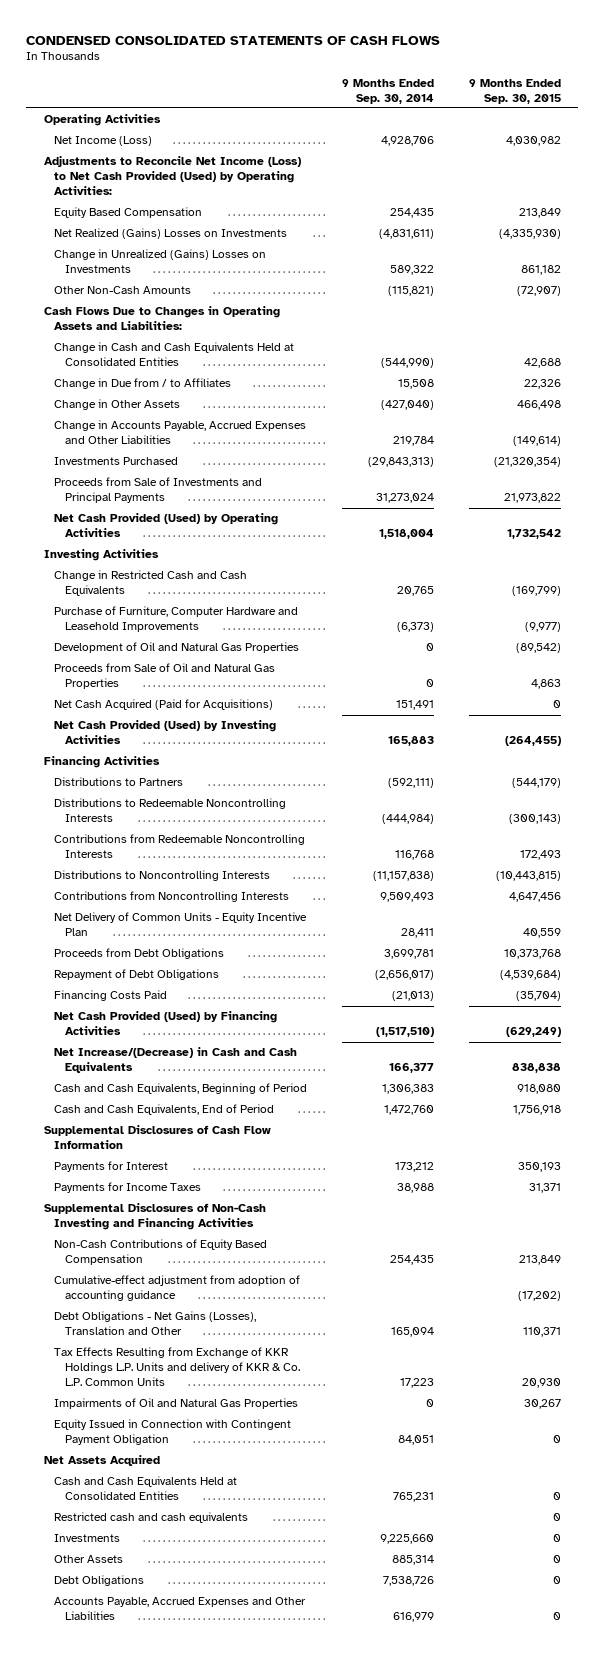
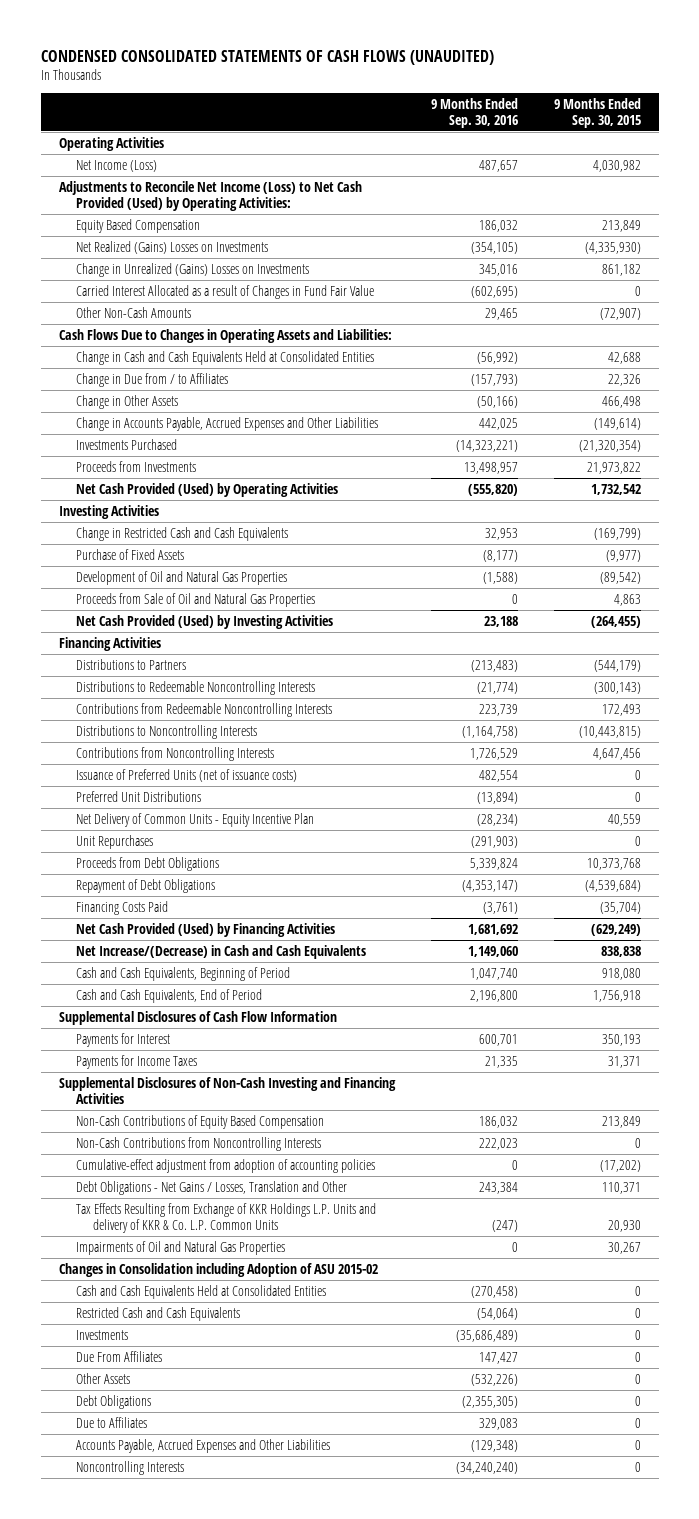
[26,35,441,45] CONDENSED CONSOLIDATED STATEMENTS OF CASH FLOWS -> [40,49,494,65] CONDENSED CONSOLIDATED STATEMENTS OF CASH FLOWS (UNAUDITED)
[342,78,435,104] 9 Months Ended Sep. 30, 2014 -> none
none -> [430,97,518,128] 9 Months Ended Sep. 30, 2016
none -> [75,284,374,299] Carried Interest Allocated as a result of Changes in Fund Fair Value
[54,477,263,504] Proceeds from Sale of Investments and Principal Payments -> [75,460,196,472] Proceeds from Investments
[54,606,299,633] Purchase of Furniture, Computer Hardware and Leasehold Improvements -> [75,548,184,560] Purchase of Fixed Assets
[54,699,274,711] Net Cash Acquired (Paid for Acquisitions) -> none
none -> [75,768,297,782] Issuance of Preferred Units (net of issuance costs)
none -> [75,790,201,802] Preferred Unit Distributions
none -> [75,834,153,849] Unit Repurchases
none -> [75,1136,321,1151] Non-Cash Contributions from Noncontrolling Interests
[54,1275,301,1302] Cumulative-effect adjustment from adoption of accounting guidance -> [75,1158,375,1173] Cumulative-effect adjustment from adoption of accounting policies
[54,1311,257,1336] Debt Obligations - Net Gains (Losses), Translation and Other -> [75,1180,347,1195] Debt Obligations - Net Gains / Losses, Translation and Other
[54,1419,292,1446] Equity Issued in Connection with Contingent Payment Obligation -> none
[43,1455,160,1467] Net Assets Acquired -> [58,1262,378,1277] Changes in Consolidation including Adoption of ASU 2015-02
[54,1512,249,1524] Restricted cash and cash equivalents -> [75,1306,240,1321] Restricted Cash and Cash Equivalents
none -> [75,1350,162,1362] Due From Affiliates
none -> [75,1416,147,1428] Due to Affiliates
none -> [75,1460,184,1475] Noncontrolling Interests

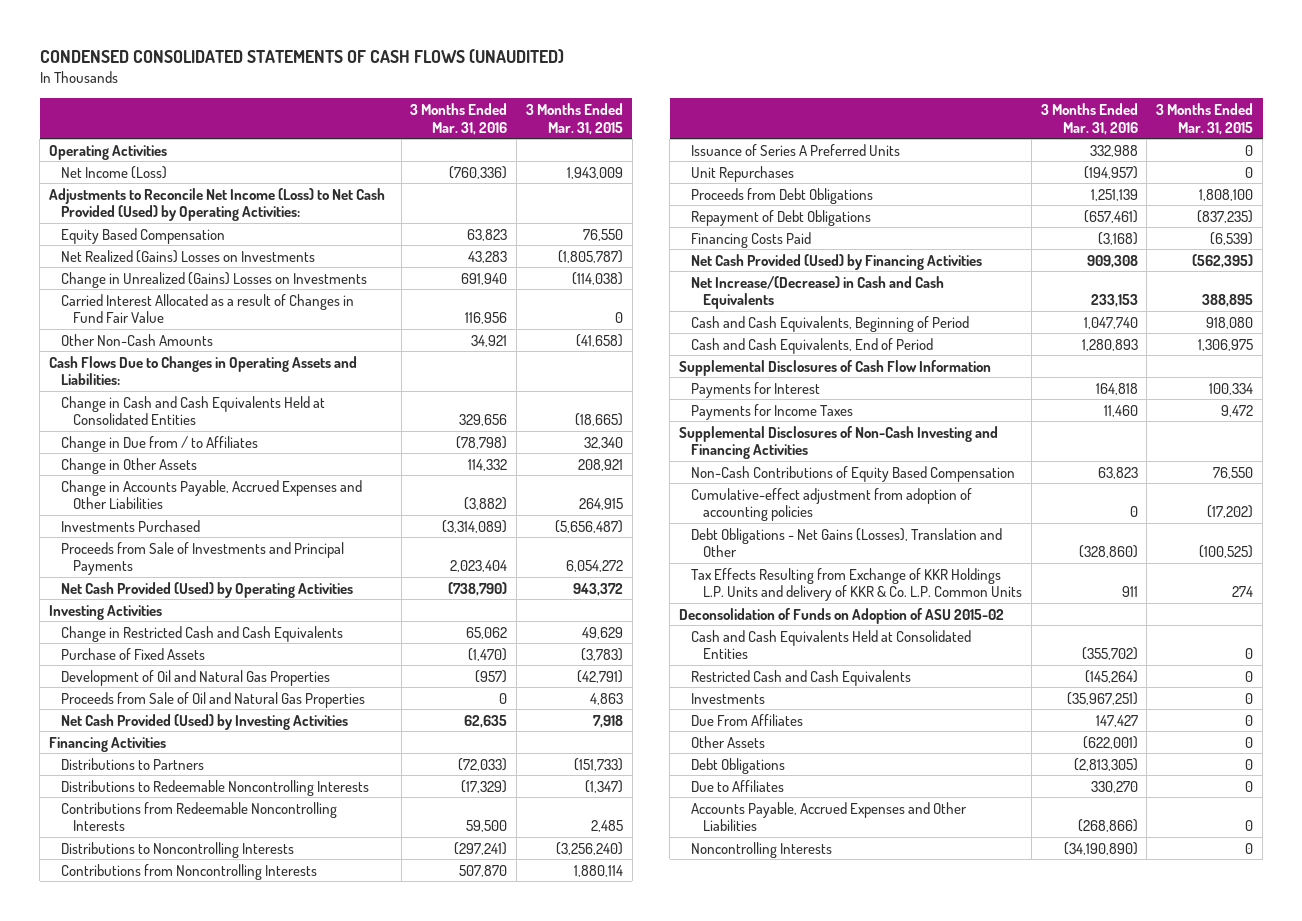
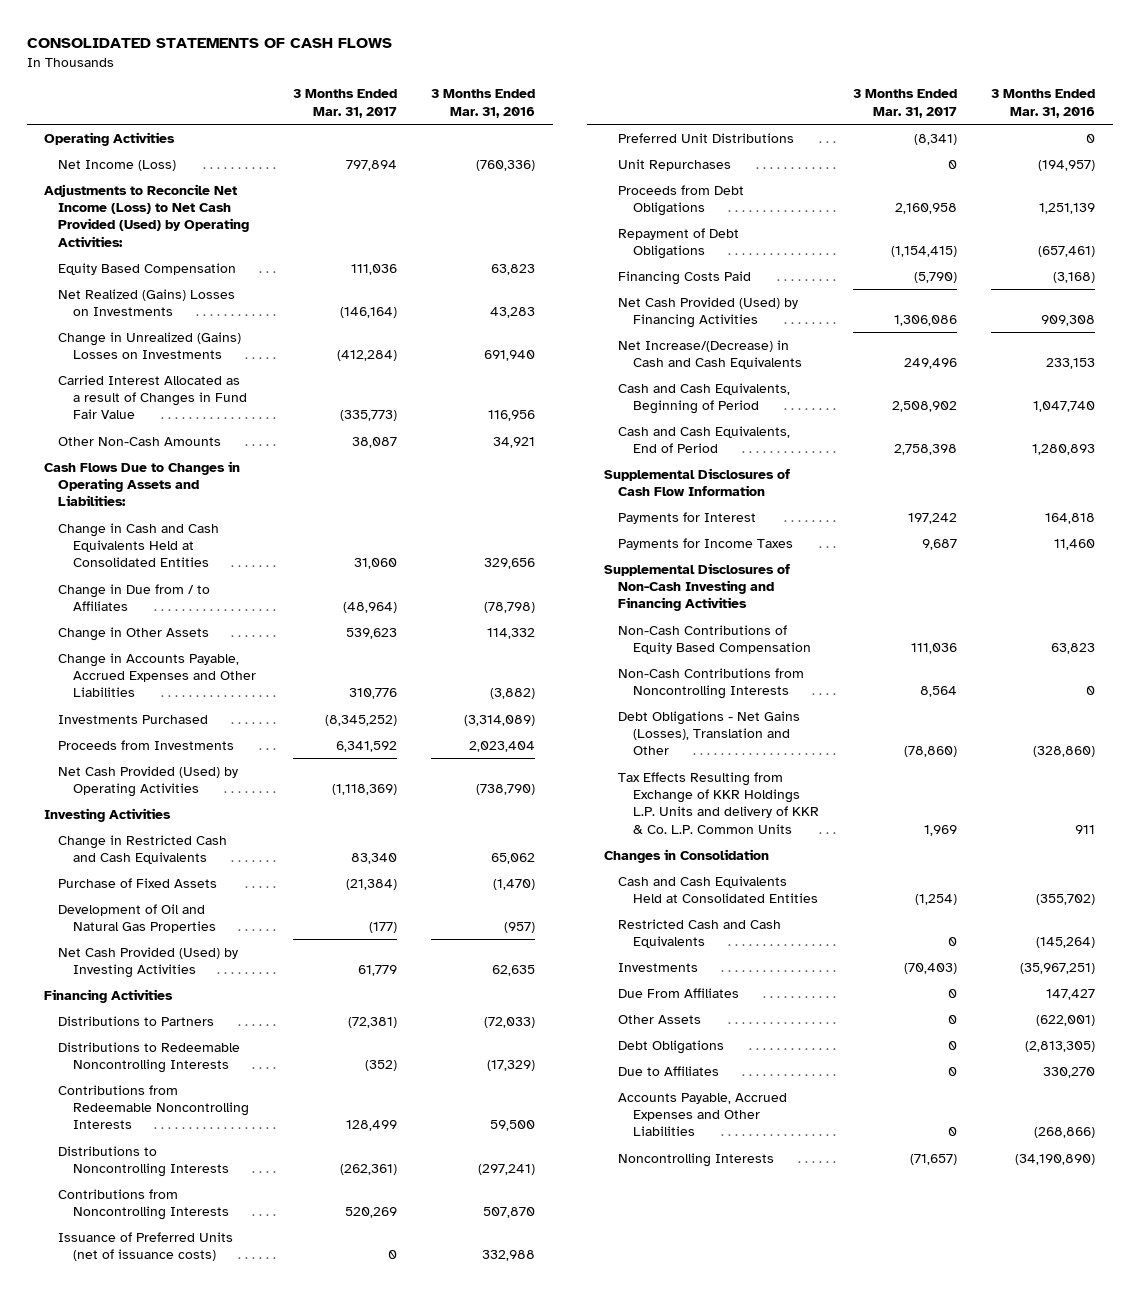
[39,49,564,64] CONDENSED CONSOLIDATED STATEMENTS OF CASH FLOWS (UNAUDITED) -> [26,38,392,49] CONSOLIDATED STATEMENTS OF CASH FLOWS
[525,103,623,135] 3 Months Ended Mar. 31, 2015 -> none
none -> [293,89,398,118] 3 Months Ended Mar. 31, 2017
[60,541,344,576] Proceeds from Sale of Investments and Principal Payments -> [58,739,235,750] Proceeds from Investments
[60,691,365,708] Proceeds from Sale of Oil and Natural Gas Properties -> none
[691,143,901,156] Issuance of Series A Preferred Units -> [58,1231,234,1262] Issuance of Preferred Units (net of issuance costs)
none -> [618,132,795,143] Preferred Unit Distributions
[691,487,973,522] Cumulative-effect adjustment from adoption of accounting policies -> none
none -> [618,667,805,700] Non-Cash Contributions from Noncontrolling Interests
[679,607,1005,624] Deconsolidation of Funds on Adoption of ASU 2015-02 -> [604,848,770,863] Changes in Consolidation

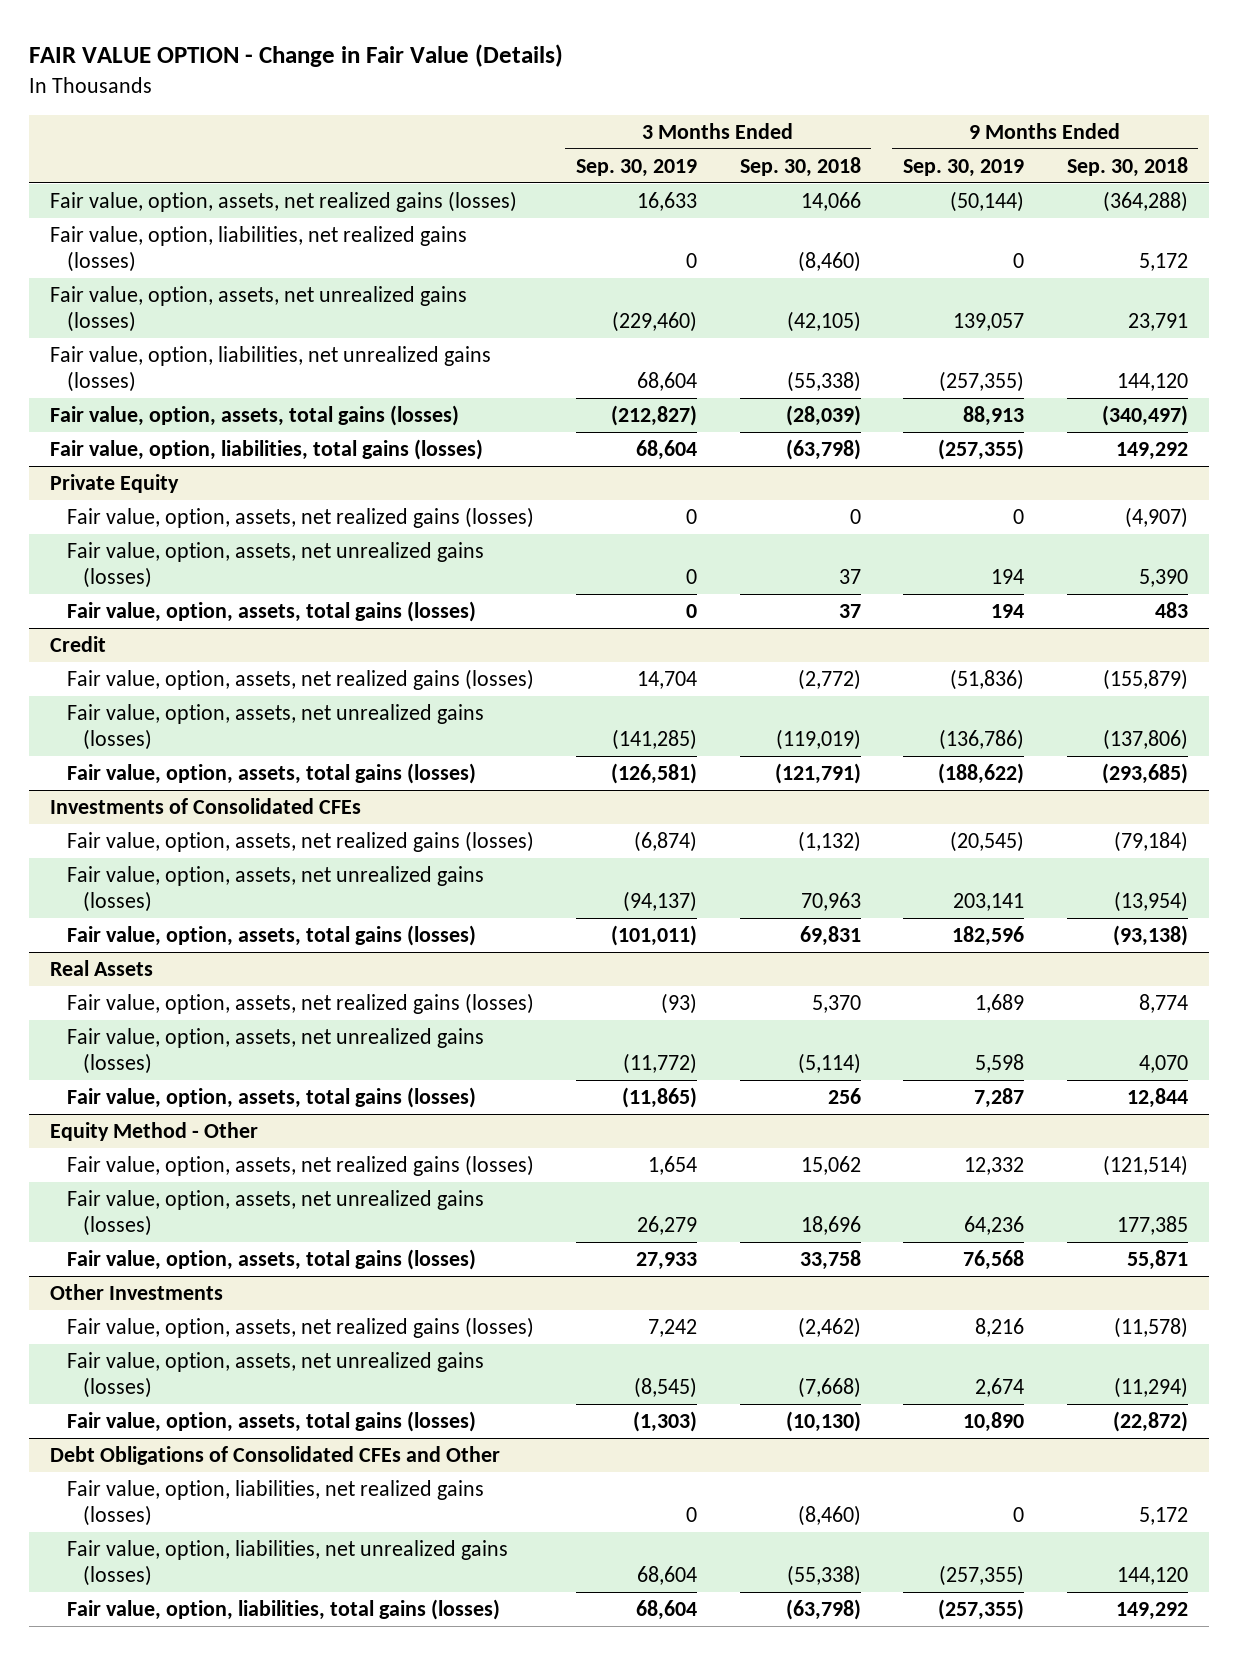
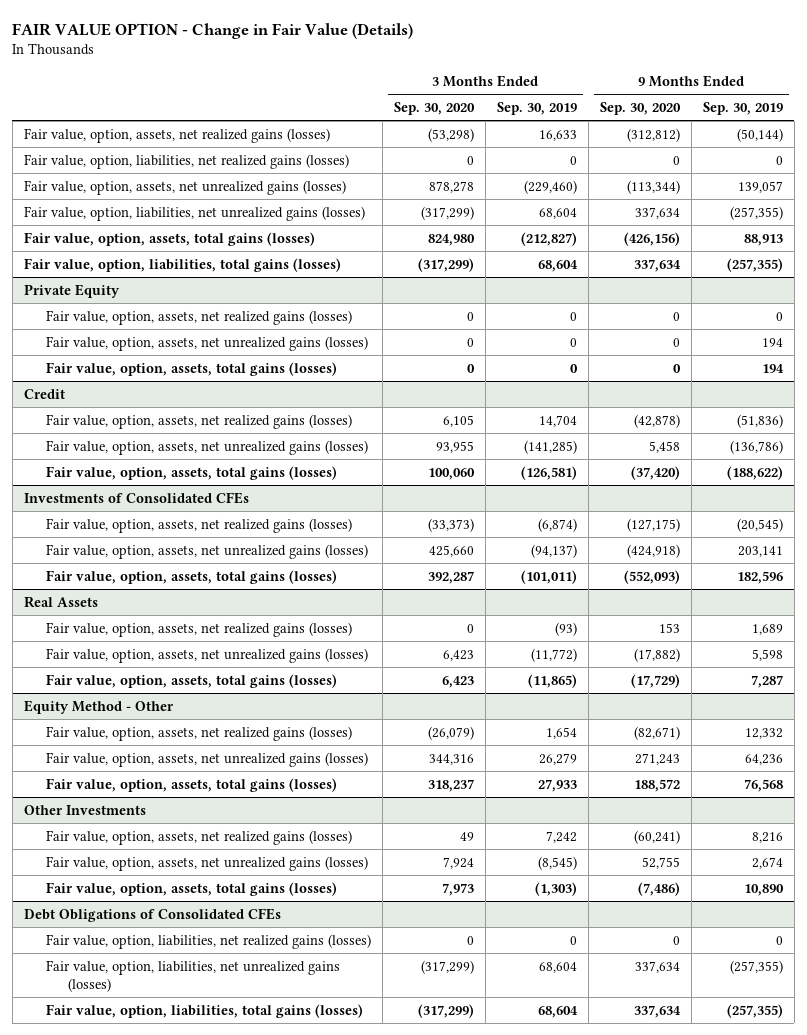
[739,156,861,177] Sep. 30, 2018 -> none
[1066,156,1188,177] Sep. 30, 2018 -> none
none -> [393,102,475,116] Sep. 30, 2020
none -> [599,102,681,116] Sep. 30, 2020
[50,1446,501,1466] Debt Obligations of Consolidated CFEs and Other -> [23,907,281,922] Debt Obligations of Consolidated CFEs

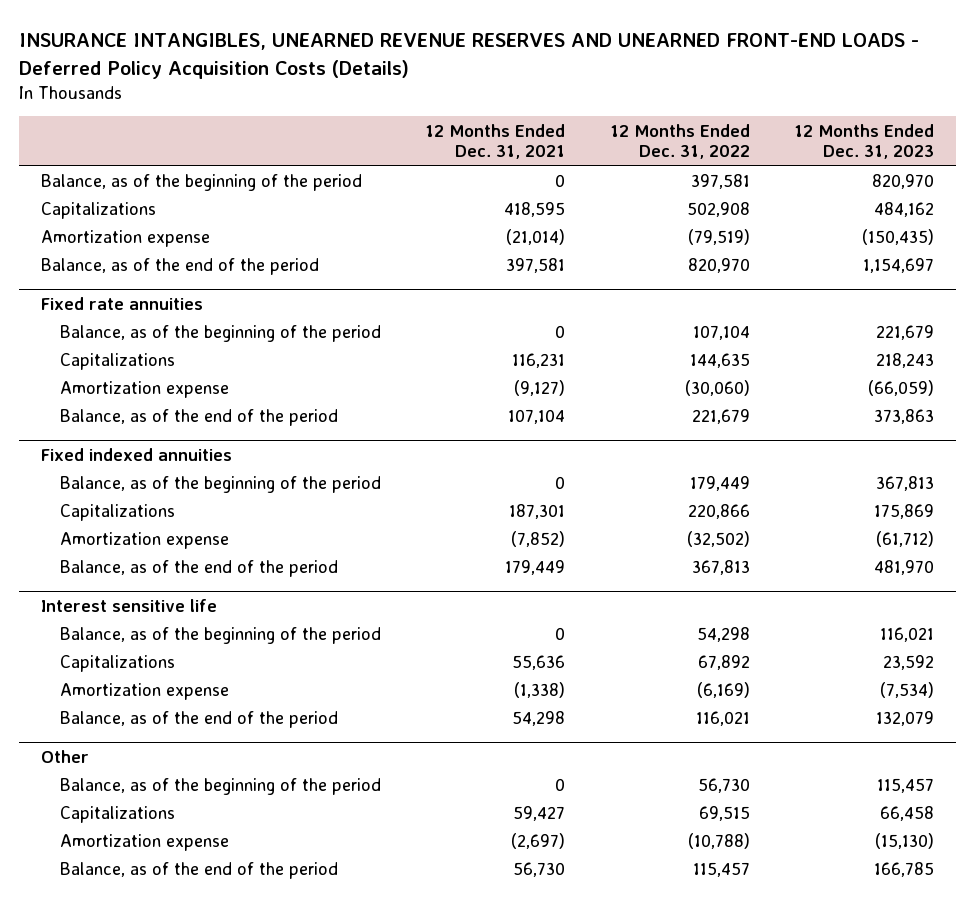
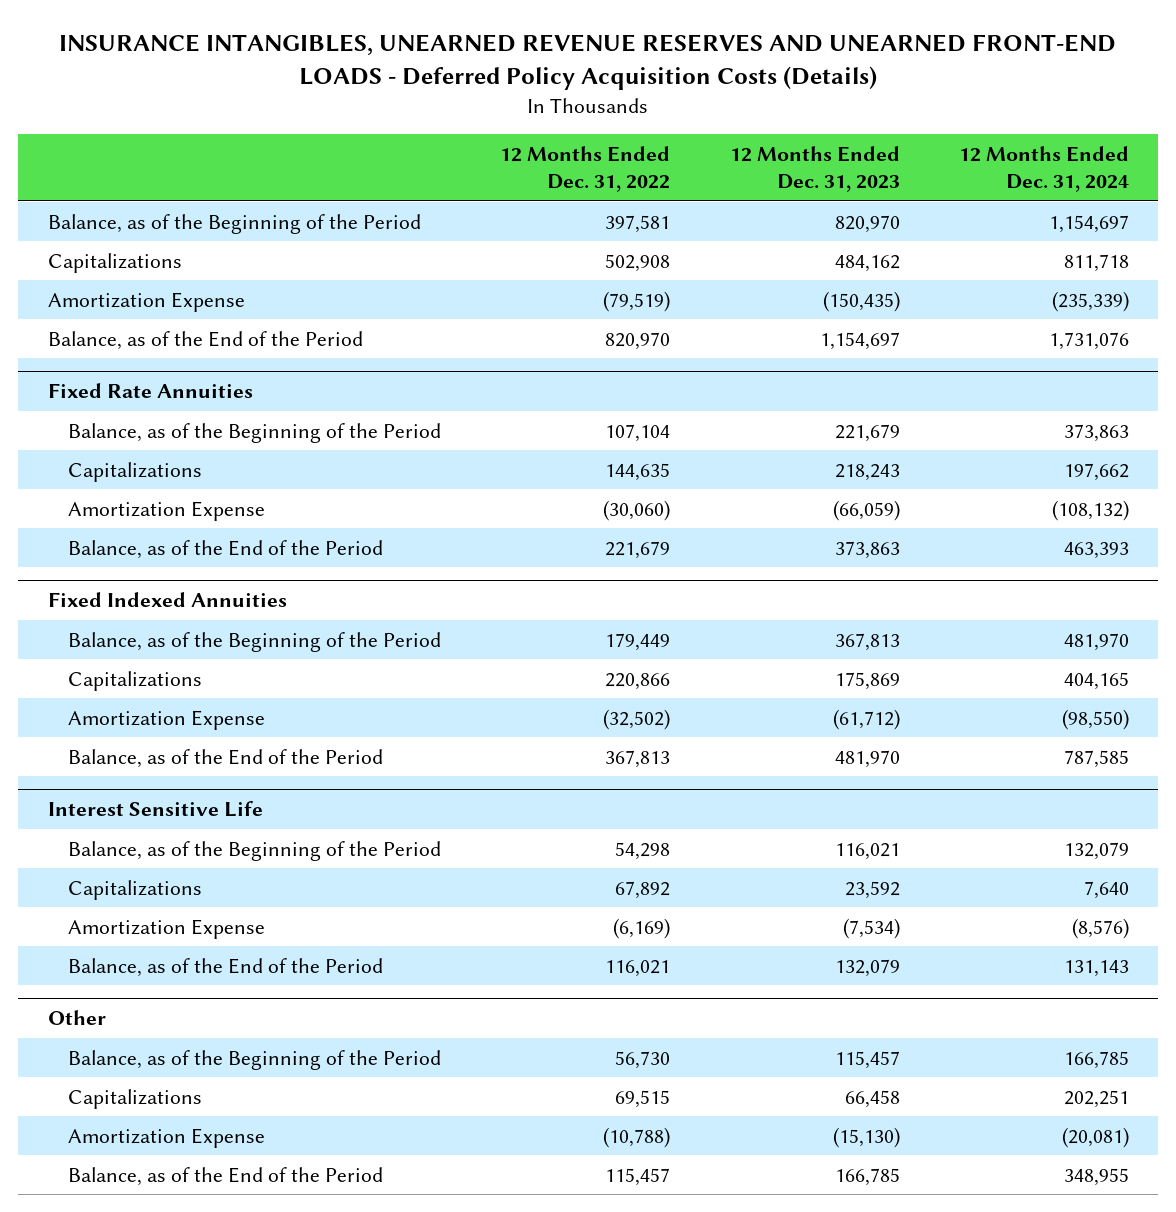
[425,123,566,160] 12 Months Ended Dec. 31, 2021 -> none
none -> [958,145,1129,192] 12 Months Ended Dec. 31, 2024
[41,174,363,192] Balance, as of the beginning of the period -> [47,213,421,234] Balance, as of the Beginning of the Period
[41,230,211,248] Amortization expense -> [47,291,245,312] Amortization Expense
[41,258,320,276] Balance, as of the end of the period -> [47,330,363,350] Balance, as of the End of the Period
[41,296,204,310] Fixed rate annuities -> [47,383,253,399] Fixed Rate Annuities
[60,325,382,343] Balance, as of the beginning of the period -> [68,422,442,443] Balance, as of the Beginning of the Period
[60,381,230,399] Amortization expense -> [68,500,266,521] Amortization Expense
[60,409,339,427] Balance, as of the end of the period -> [68,539,384,559] Balance, as of the End of the Period
[41,447,233,461] Fixed indexed annuities -> [47,592,287,608] Fixed Indexed Annuities
[60,476,382,494] Balance, as of the beginning of the period -> [68,631,442,652] Balance, as of the Beginning of the Period
[60,532,230,550] Amortization expense -> [68,709,266,730] Amortization Expense
[60,560,339,578] Balance, as of the end of the period -> [68,748,384,768] Balance, as of the End of the Period
[41,598,218,612] Interest sensitive life -> [47,801,263,818] Interest Sensitive Life
[60,627,382,645] Balance, as of the beginning of the period -> [68,840,442,861] Balance, as of the Beginning of the Period
[60,683,230,701] Amortization expense -> [68,918,266,939] Amortization Expense
[60,711,339,729] Balance, as of the end of the period -> [68,957,384,977] Balance, as of the End of the Period
[60,778,382,796] Balance, as of the beginning of the period -> [68,1049,442,1070] Balance, as of the Beginning of the Period
[60,834,230,852] Amortization expense -> [68,1127,266,1148] Amortization Expense
[60,862,339,880] Balance, as of the end of the period -> [68,1166,384,1186] Balance, as of the End of the Period

